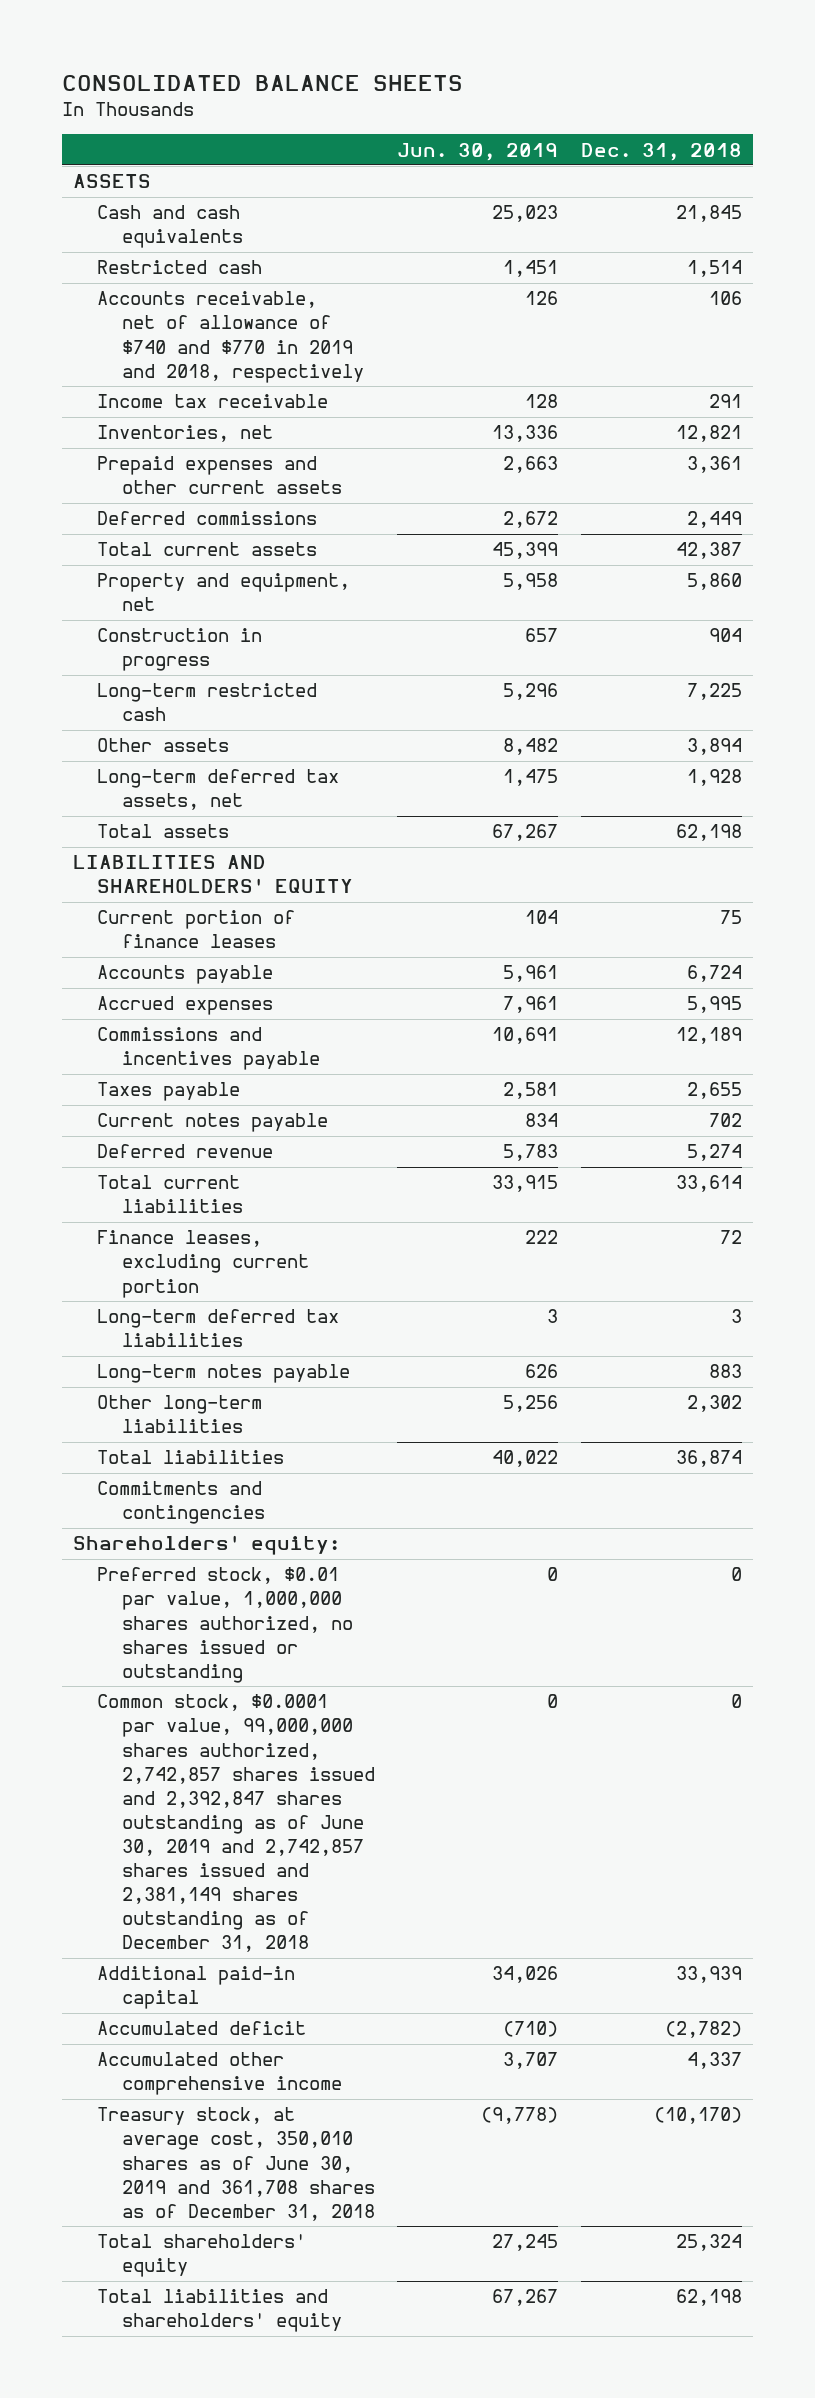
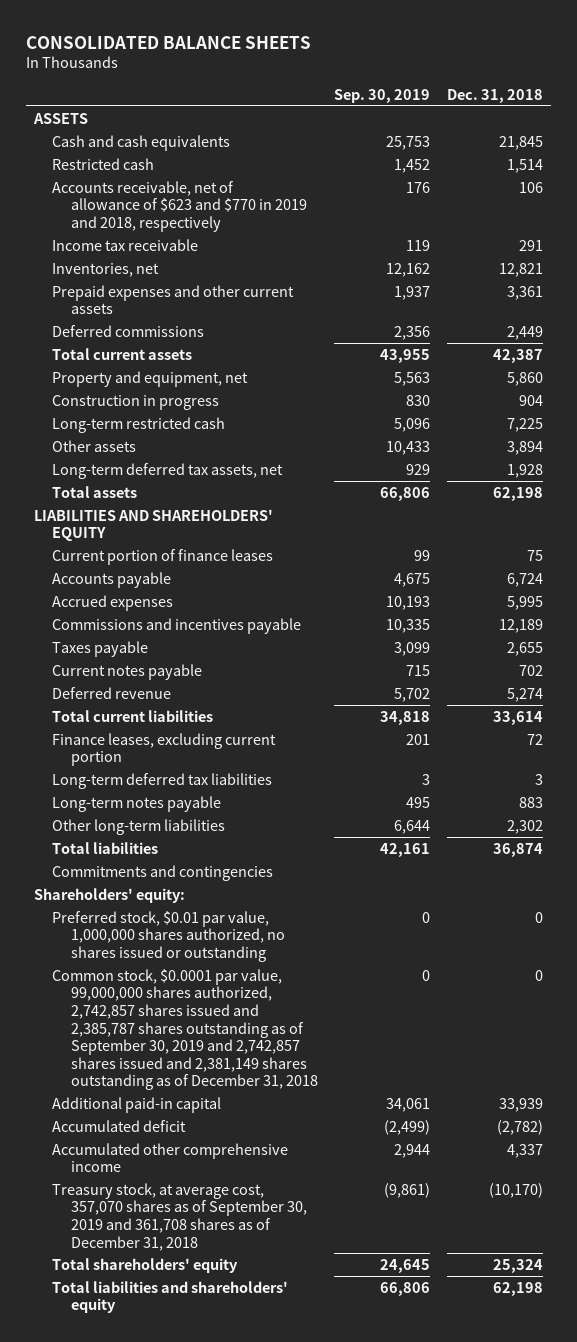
[397,142,559,161] Jun. 30, 2019 -> none
none -> [334,88,431,103] Sep. 30, 2019
[97,291,364,383] Accounts receivable, net of allowance of $740 and $770 in 2019 and 2018, respectively -> [52,180,307,232] Accounts receivable, net of allowance of $623 and $770 in 2019 and 2018, respectively
[97,1694,375,1953] Common stock, $0.0001 par value, 99,000,000 shares authorized, 2,742,857 shares issued and 2,392,847 shares outstanding as of June 30, 2019 and 2,742,857 shares issued and 2,381,149 shares outstanding as of December 31, 2018 -> [52,968,318,1091] Common stock, $0.0001 par value, 99,000,000 shares authorized, 2,742,857 shares issued and 2,385,787 shares outstanding as of September 30, 2019 and 2,742,857 shares issued and 2,381,149 shares outstanding as of December 31, 2018
[97,2107,375,2221] Treasury stock, at average cost, 350,010 shares as of June 30, 2019 and 361,708 shares as of December 31, 2018 -> [52,1182,307,1251] Treasury stock, at average cost, 357,070 shares as of September 30, 2019 and 361,708 shares as of December 31, 2018

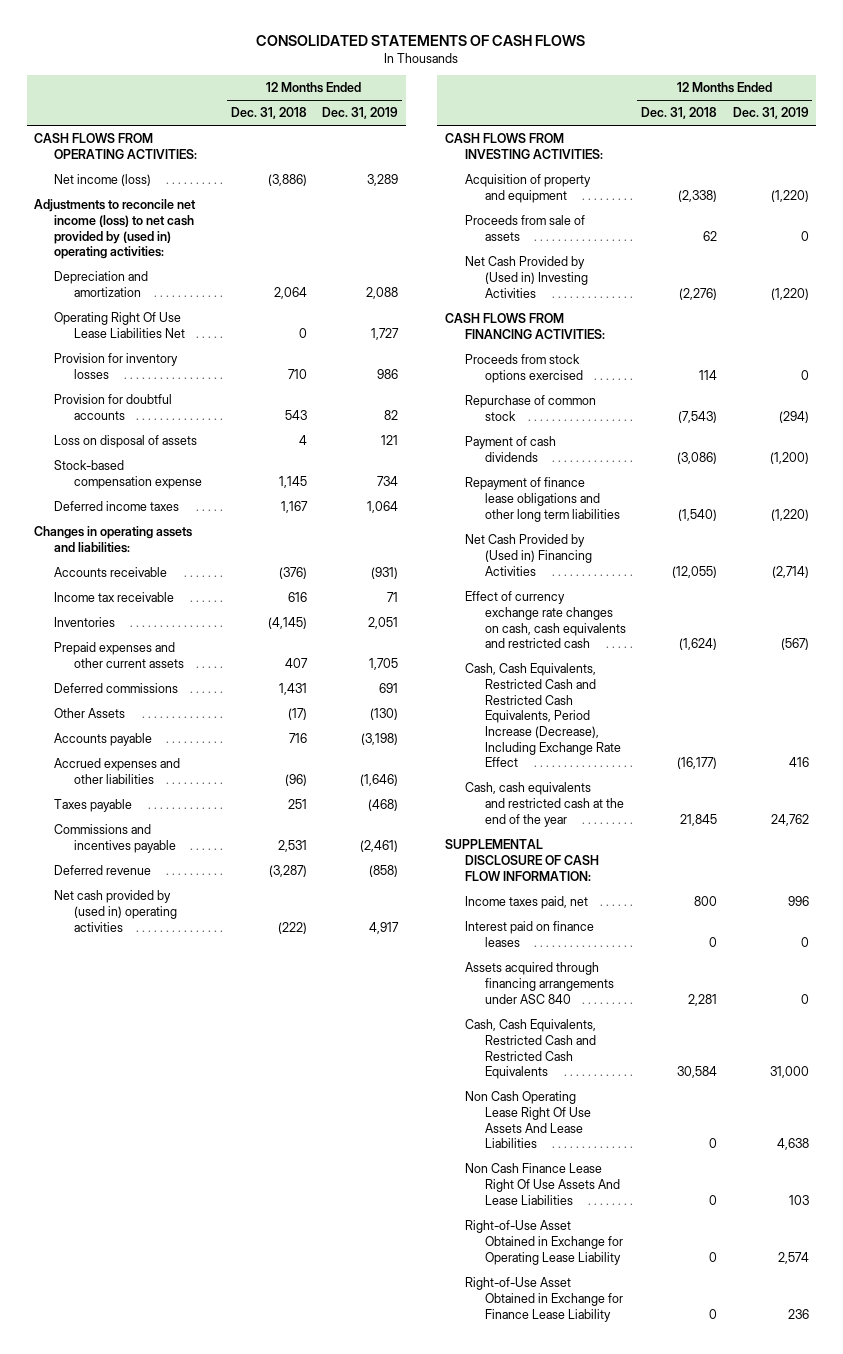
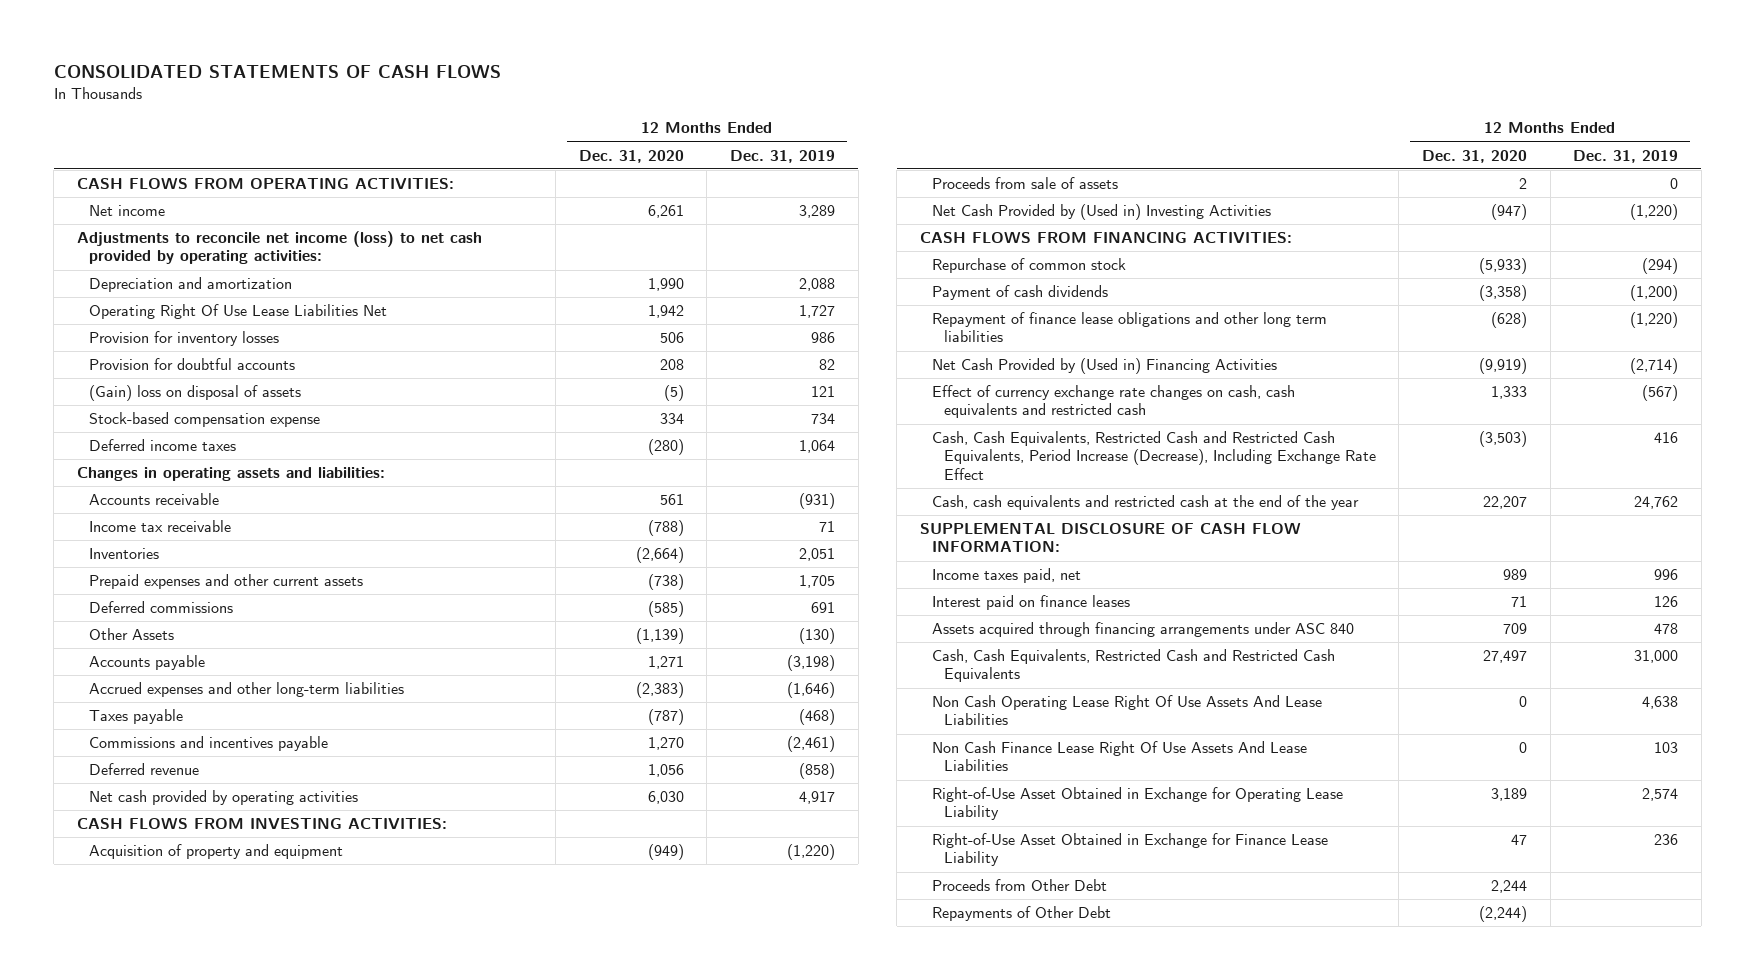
[230,107,307,120] Dec. 31, 2018 -> none
none -> [578,149,684,163] Dec. 31, 2020
[54,174,152,187] Net income (loss) -> [88,205,165,217] Net income
[34,199,197,260] Adjustments to reconcile net income (loss) to net cash provided by (used in) operating activities: -> [76,231,482,265] Adjustments to reconcile net income (loss) to net cash provided by operating activities:
[54,435,198,449] Loss on disposal of assets -> [88,385,301,402] (Gain) loss on disposal of assets
[54,758,181,784] Accrued expenses and other liabilities -> [88,682,404,698] Accrued expenses and other long-term liabilities
[54,890,178,932] Net cash provided by (used in) operating activities -> [88,790,358,806] Net cash provided by operating activities
[464,354,583,383] Proceeds from stock options exercised -> none
[800,936,809,947] 0 -> [1654,596,1679,608] 126
[800,993,809,1004] 0 -> [1654,623,1679,635] 478
none -> [931,879,1107,892] Proceeds from Other Debt
none -> [931,906,1111,922] Repayments of Other Debt

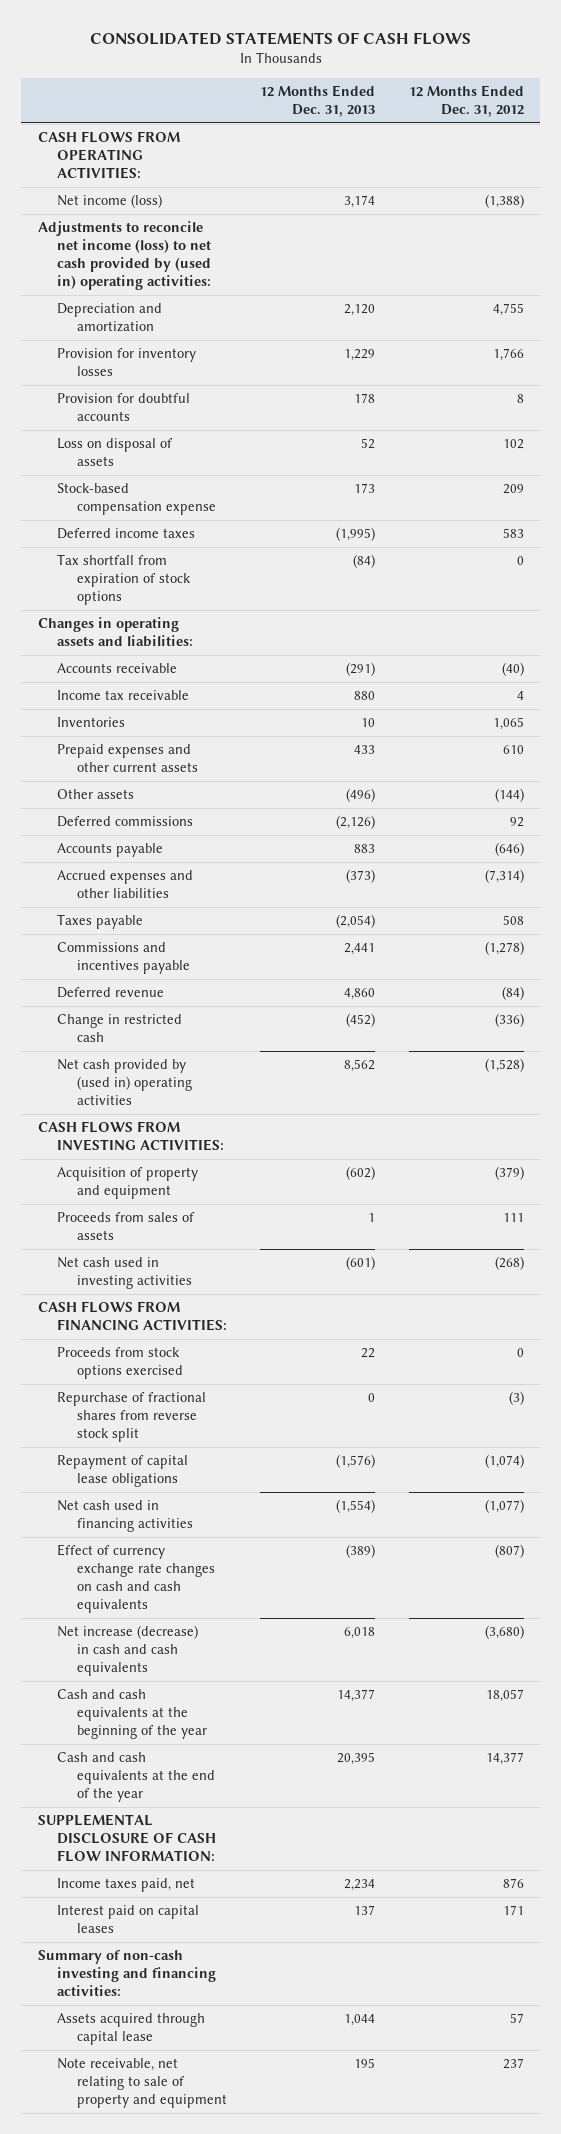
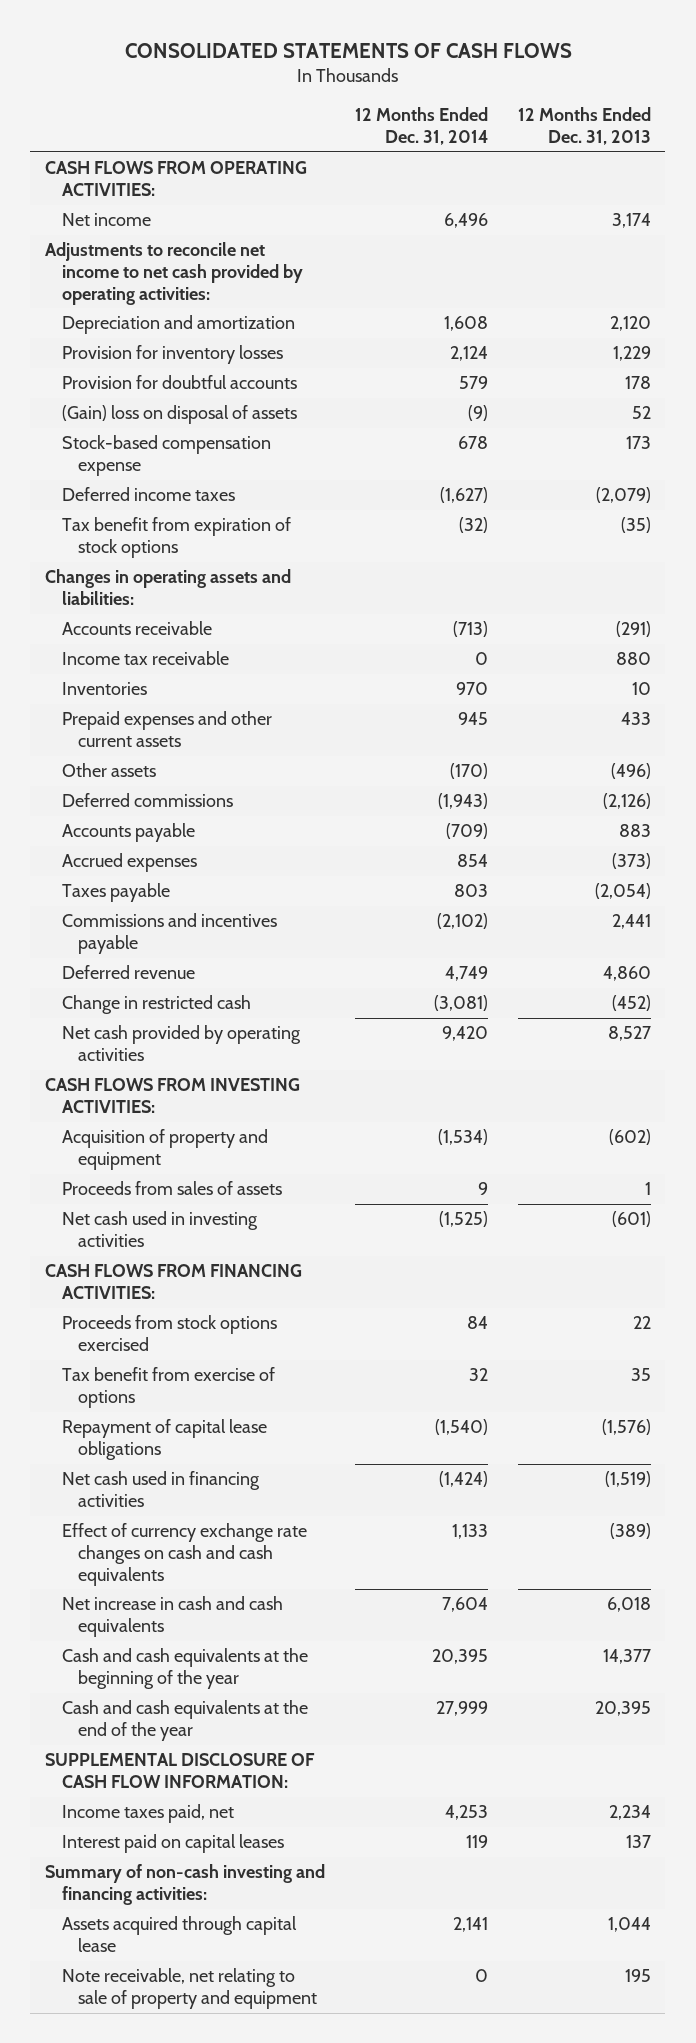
[408,84,524,117] 12 Months Ended Dec. 31, 2012 -> none
none -> [354,107,488,145] 12 Months Ended Dec. 31, 2014
[57,194,163,209] Net income (loss) -> [61,213,151,227] Net income
[37,221,212,291] Adjustments to reconcile net income (loss) to net cash provided by (used in) operating activities: -> [45,242,303,305] Adjustments to reconcile net income to net cash provided by operating activities:
[57,438,174,467] Loss on disposal of assets -> [61,405,297,425] (Gain) loss on disposal of assets
[336,527,376,542] (1,995) -> [595,487,651,504] (2,079)
[57,554,191,606] Tax shortfall from expiration of stock options -> [61,517,291,558] Tax benefit from expiration of stock options
[353,554,376,569] (84) -> [620,517,651,534] (35)
[57,870,194,899] Accrued expenses and other liabilities -> [61,853,197,873] Accrued expenses
[57,1059,192,1106] Net cash provided by (used in) operating activities -> [61,1025,301,1061] Net cash provided by operating activities
[344,1059,376,1073] 8,562 -> [607,1026,651,1042] 8,527
[57,1392,207,1443] Repurchase of fractional shares from reverse stock split -> none
none -> [61,1367,275,1408] Tax benefit from exercise of options
[336,1499,376,1514] (1,554) -> [604,1471,651,1488] (1,519)
[57,1625,199,1677] Net increase (decrease) in cash and cash equivalents -> [61,1596,283,1637] Net increase in cash and cash equivalents

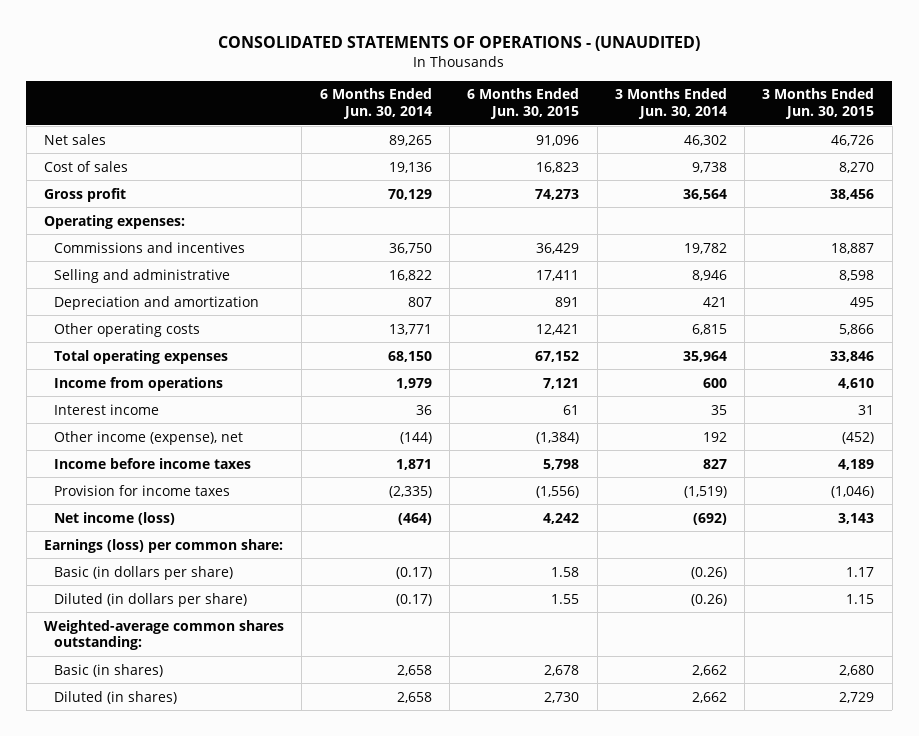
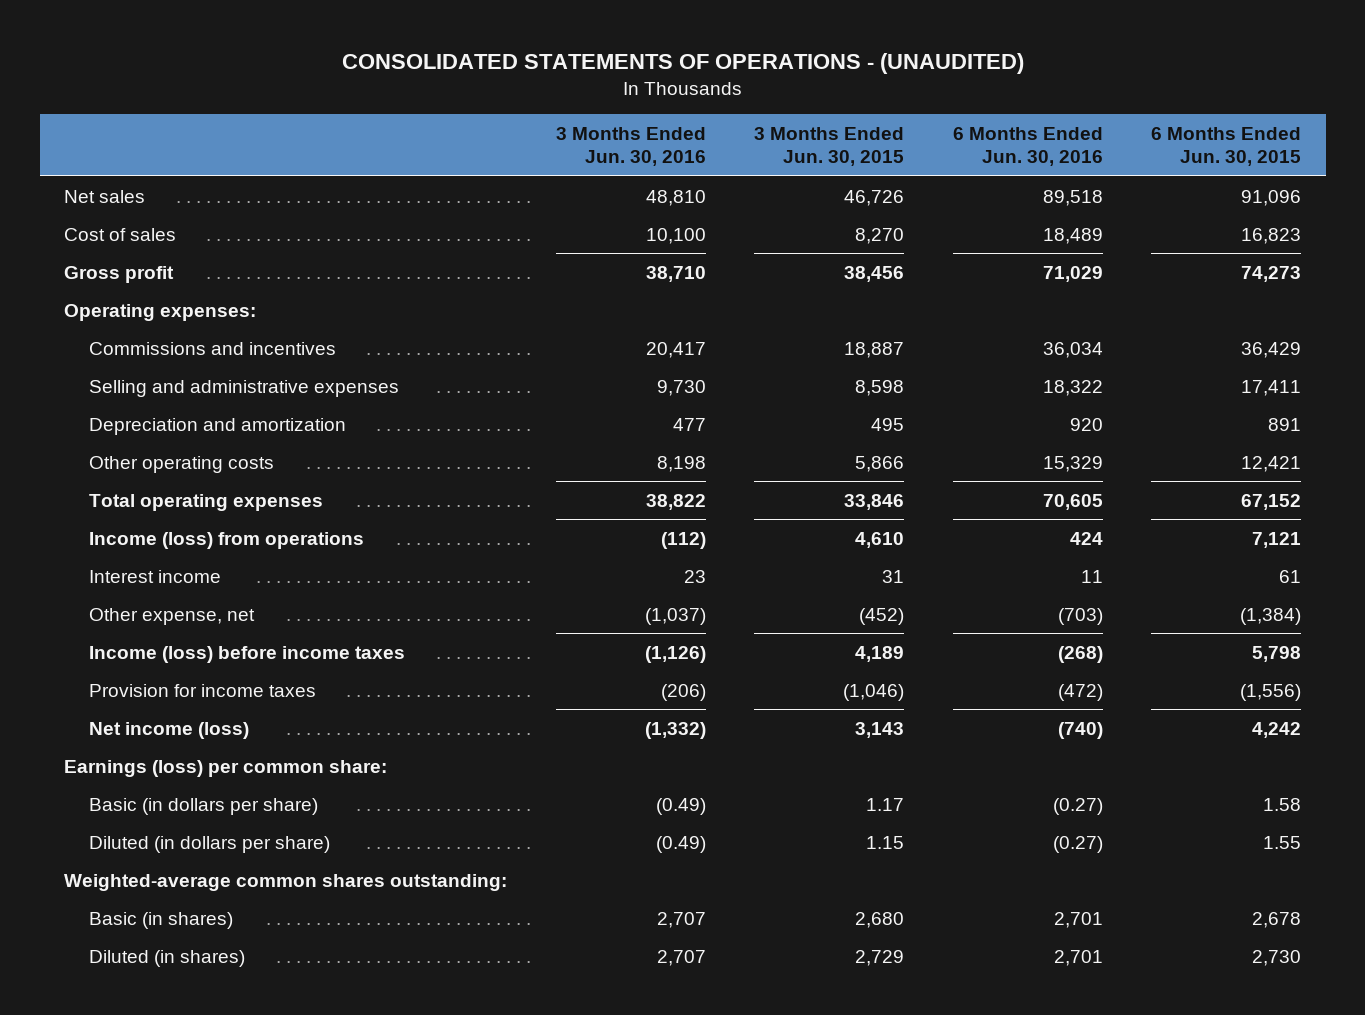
[319,88,432,120] 6 Months Ended Jun. 30, 2014 -> none
[614,88,727,120] 3 Months Ended Jun. 30, 2014 -> none
none -> [555,126,706,167] 3 Months Ended Jun. 30, 2016
none -> [952,126,1103,167] 6 Months Ended Jun. 30, 2016
[54,268,231,283] Selling and administrative -> [88,379,399,397] Selling and administrative expenses
[54,376,224,391] Income from operations -> [88,531,364,549] Income (loss) from operations
[54,430,244,445] Other income (expense), net -> [88,607,255,625] Other expense, net
[54,457,252,469] Income before income taxes -> [88,645,405,663] Income (loss) before income taxes

